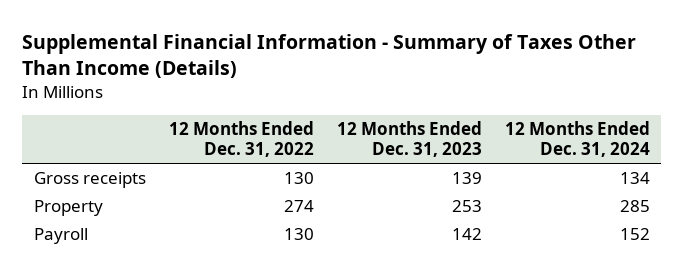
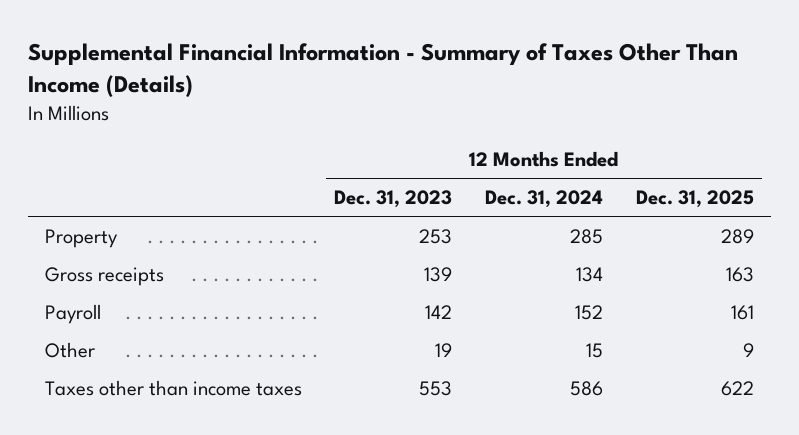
[168,120,314,158] 12 Months Ended Dec. 31, 2022 -> none
none -> [636,190,755,209] Dec. 31, 2025
[33,172,146,189] Gross receipts -> [44,266,164,286] Gross receipts
none -> [44,341,95,358] Other
none -> [44,379,302,396] Taxes other than income taxes

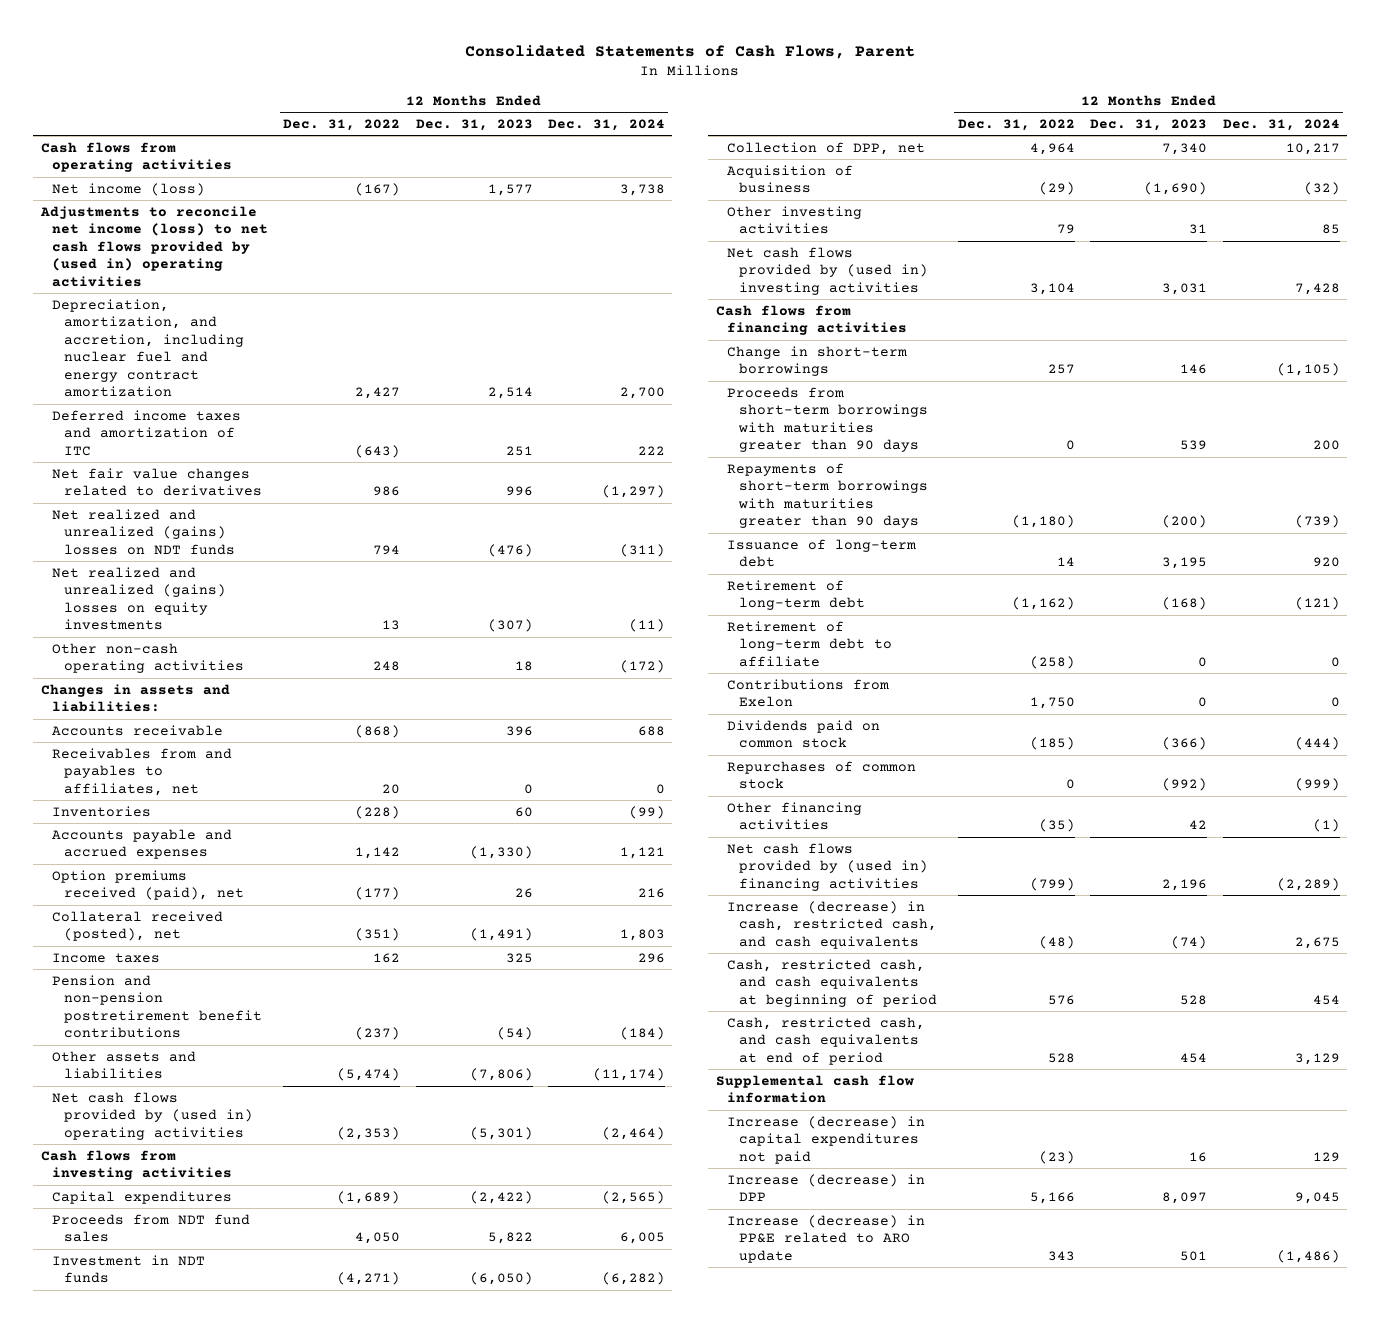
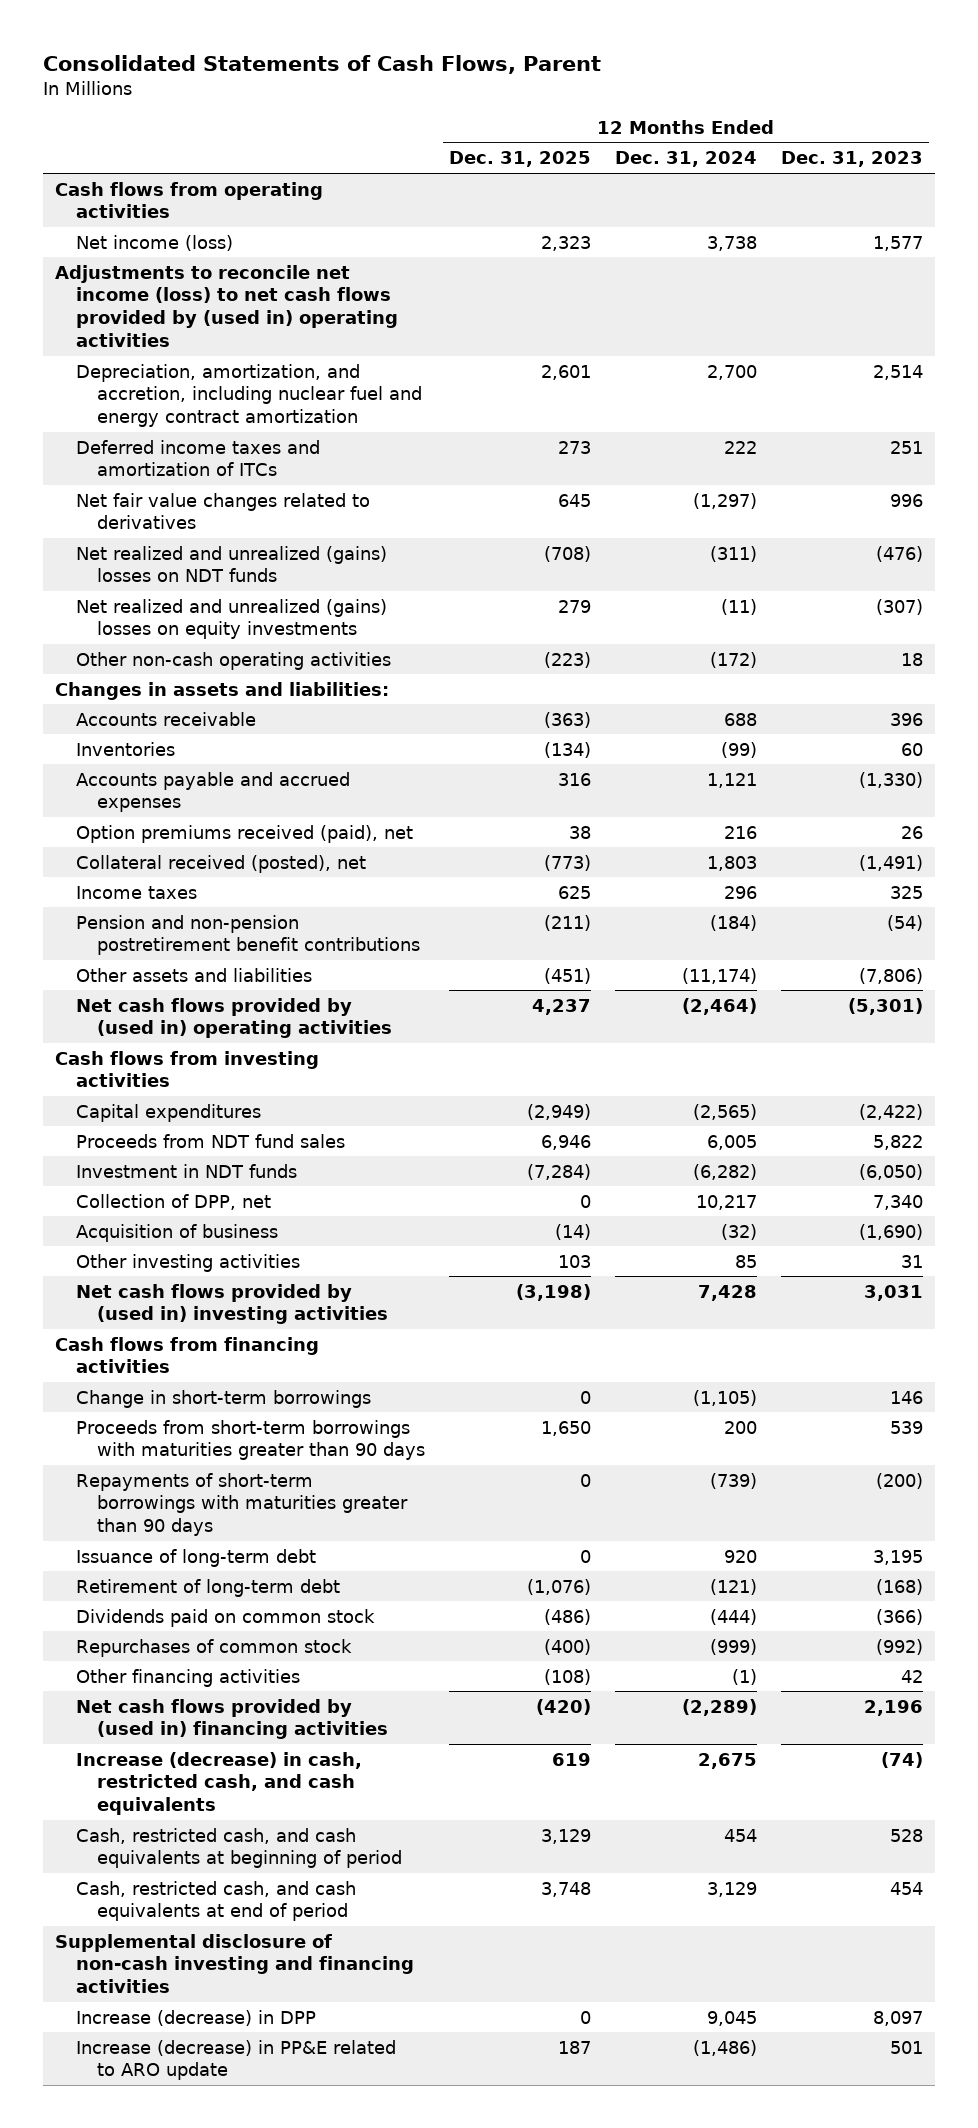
[283,118,401,131] Dec. 31, 2022 -> none
none -> [449,151,592,168] Dec. 31, 2025
[52,409,242,456] Deferred income taxes and amortization of ITC -> [76,439,321,477] Deferred income taxes and amortization of ITCs
[52,747,233,796] Receivables from and payables to affiliates, net -> none
[727,620,892,667] Retirement of long-term debt to affiliate -> none
[727,678,890,708] Contributions from Exelon -> none
[727,1115,926,1164] Increase (decrease) in capital expenditures not paid -> none
[715,1074,914,1104] Supplemental cash flow information -> [55,1933,415,1994] Supplemental disclosure of non-cash investing and financing activities

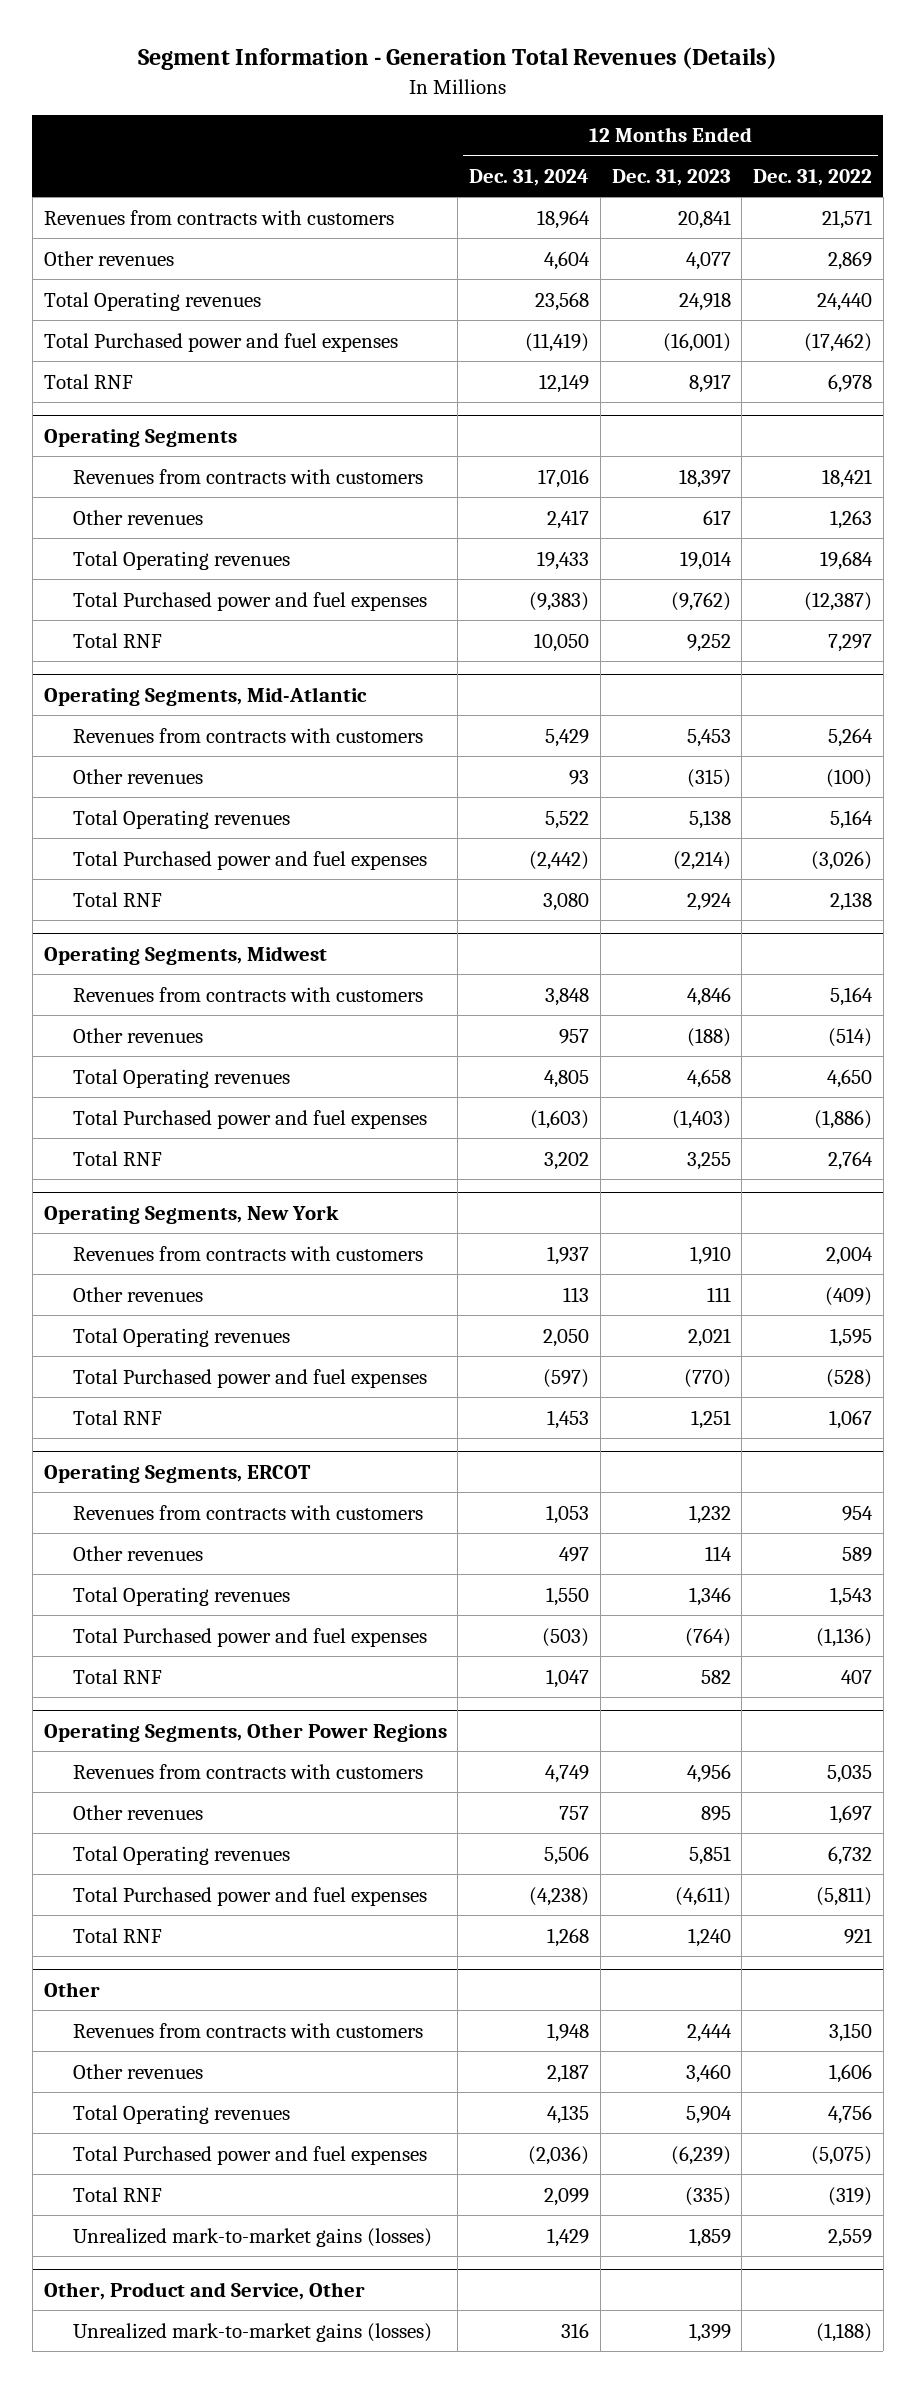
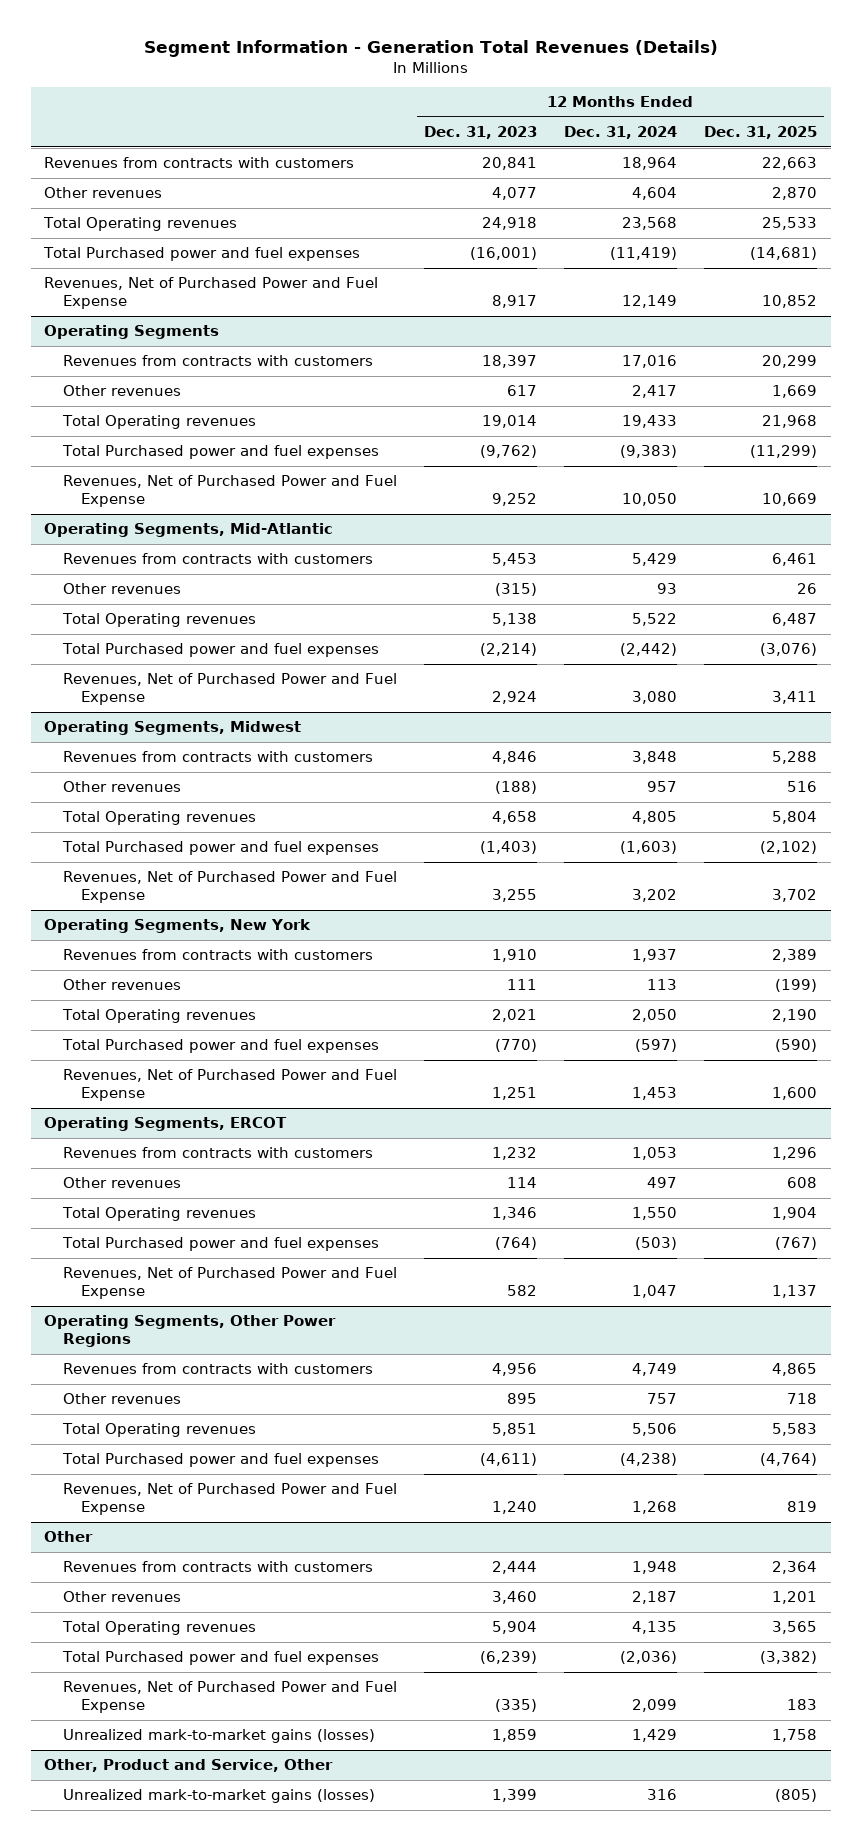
[752,169,872,187] Dec. 31, 2022 -> none
none -> [703,126,817,140] Dec. 31, 2025
[43,373,133,389] Total RNF -> [44,277,379,310] Revenues, Net of Purchased Power and Fuel Expense
[72,632,162,648] Total RNF -> [62,475,397,508] Revenues, Net of Purchased Power and Fuel Expense
[72,891,162,907] Total RNF -> [62,673,397,706] Revenues, Net of Purchased Power and Fuel Expense
[72,1150,162,1166] Total RNF -> [62,871,397,904] Revenues, Net of Purchased Power and Fuel Expense
[72,1409,162,1425] Total RNF -> [62,1069,397,1102] Revenues, Net of Purchased Power and Fuel Expense
[72,1668,162,1684] Total RNF -> [62,1267,397,1300] Revenues, Net of Purchased Power and Fuel Expense
[72,1927,162,1943] Total RNF -> [62,1483,397,1516] Revenues, Net of Purchased Power and Fuel Expense
[72,2186,162,2202] Total RNF -> [62,1681,397,1714] Revenues, Net of Purchased Power and Fuel Expense

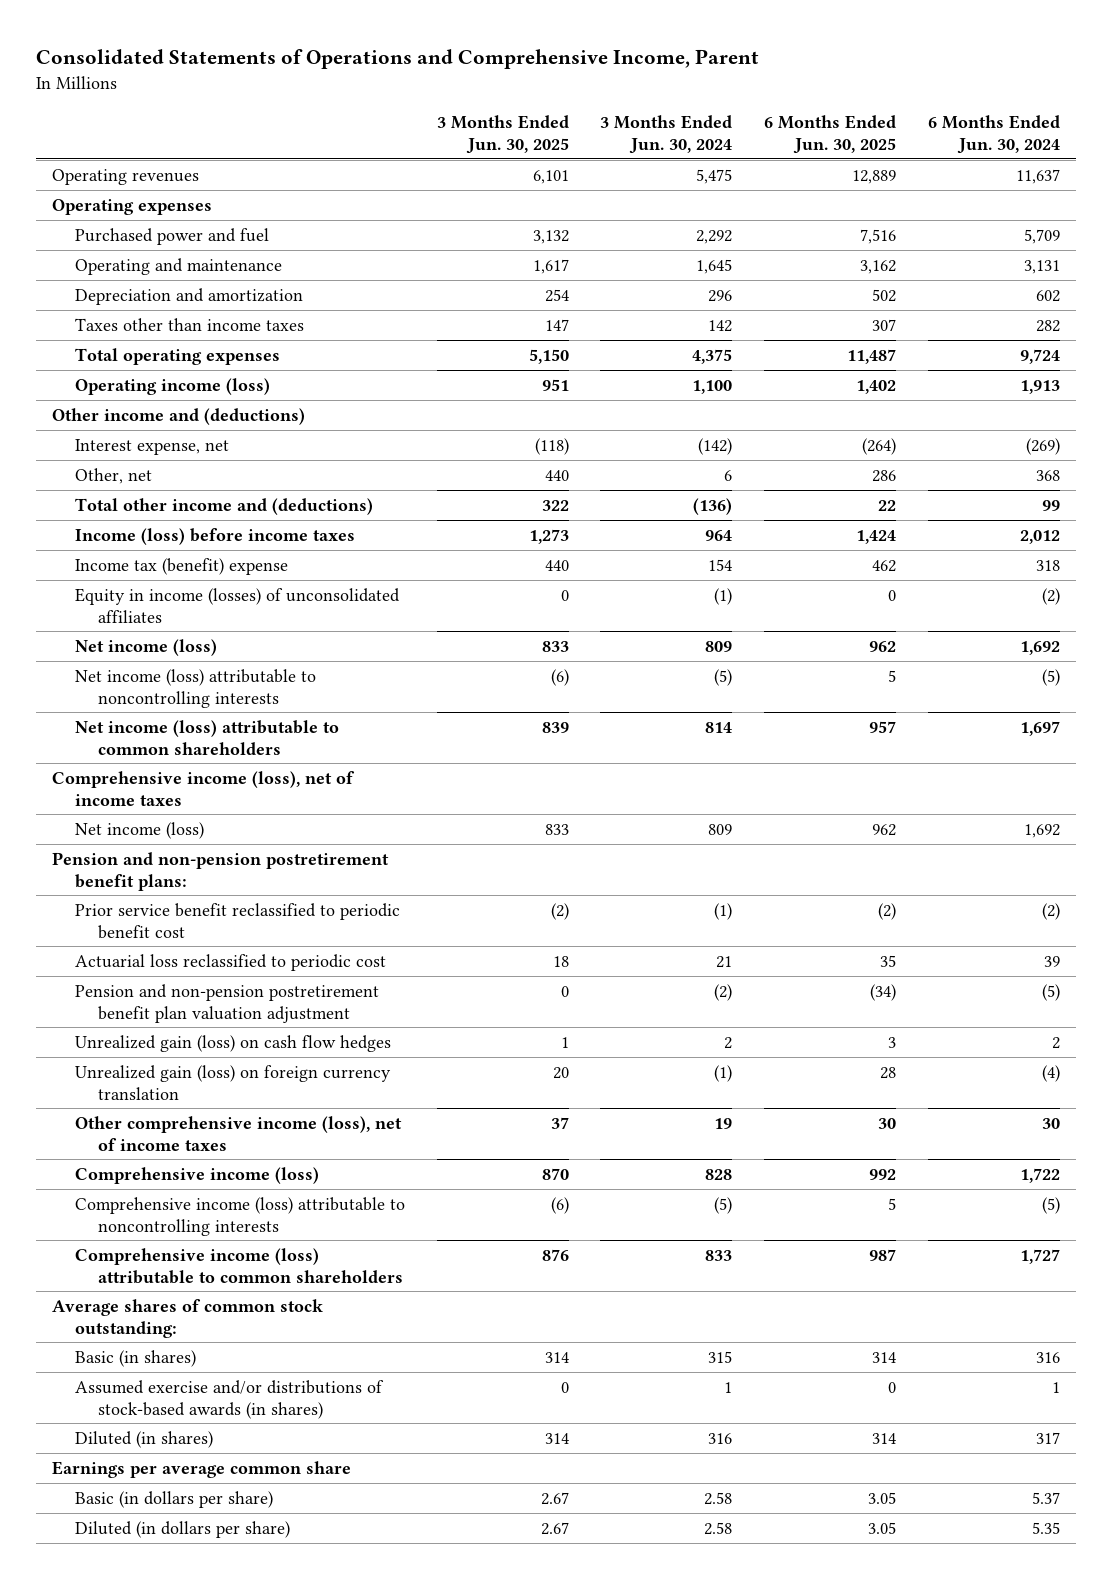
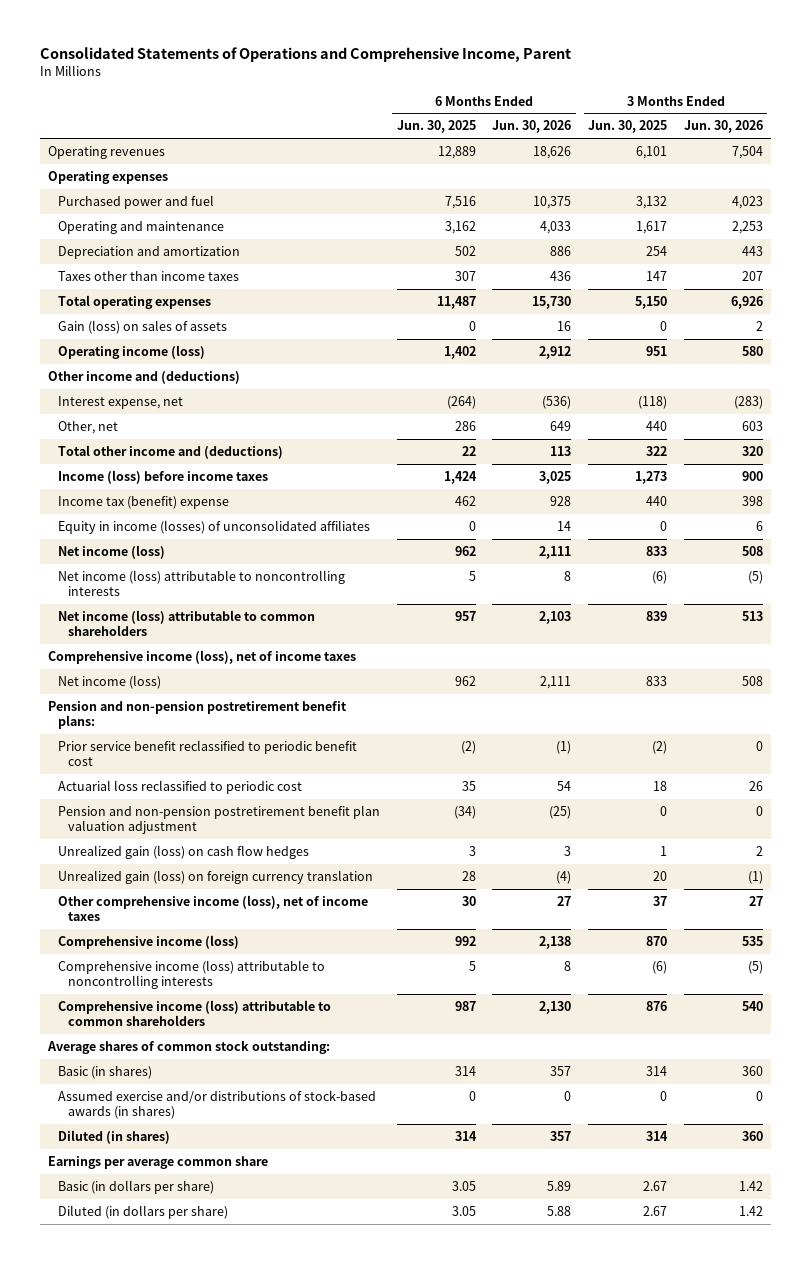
[600,114,733,154] 3 Months Ended Jun. 30, 2024 -> none
[927,114,1060,154] 6 Months Ended Jun. 30, 2024 -> none
none -> [492,120,572,134] Jun. 30, 2026
none -> [683,120,763,134] Jun. 30, 2026
none -> [57,319,227,334] Gain (loss) on sales of assets

